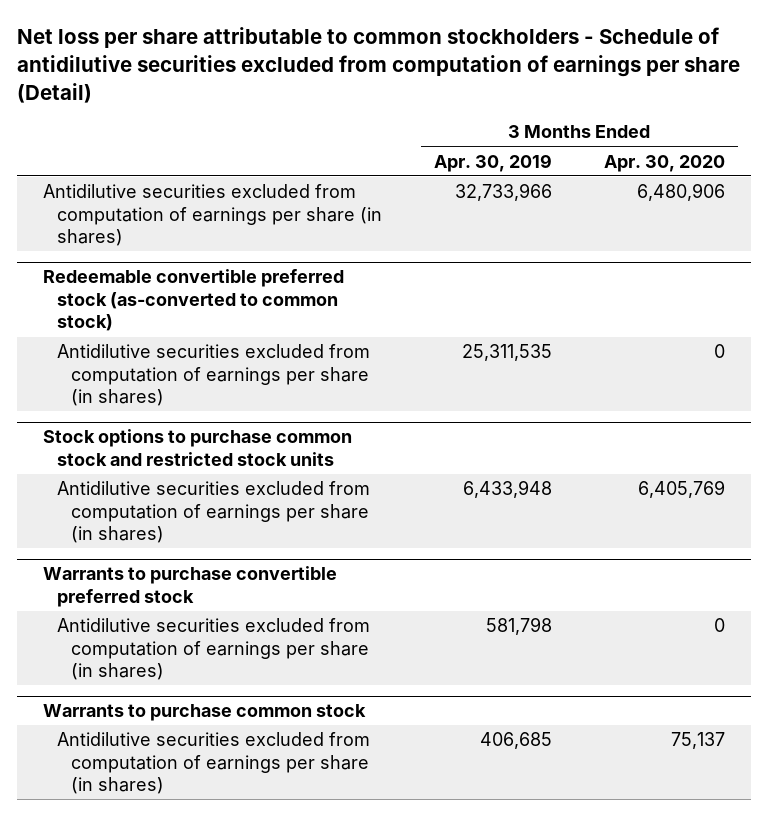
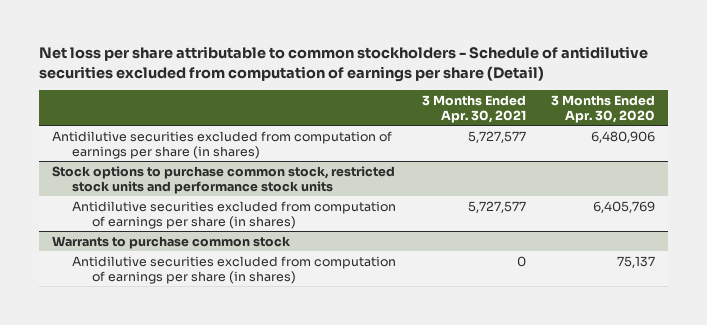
[433,153,552,172] Apr. 30, 2019 -> none
none -> [421,94,526,123] 3 Months Ended Apr. 30, 2021
[42,269,344,332] Redeemable convertible preferred stock (as-converted to common stock) -> none
[56,344,370,407] Antidilutive securities excluded from computation of earnings per share (in shares) -> none
[42,429,352,466] Stock options to purchase common stock and restricted stock units -> [52,165,396,194] Stock options to purchase common stock, restricted stock units and performance stock units
[42,566,337,607] Warrants to purchase convertible preferred stock -> none
[56,618,370,681] Antidilutive securities excluded from computation of earnings per share (in shares) -> none

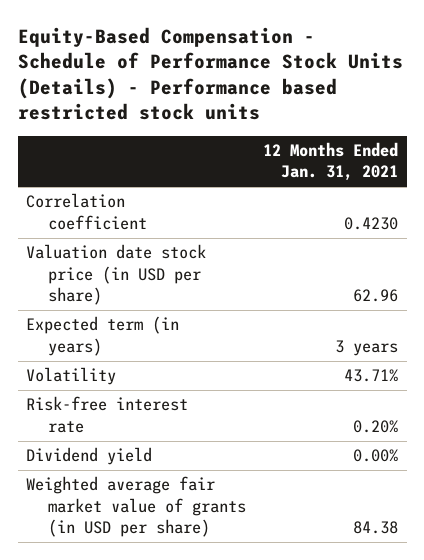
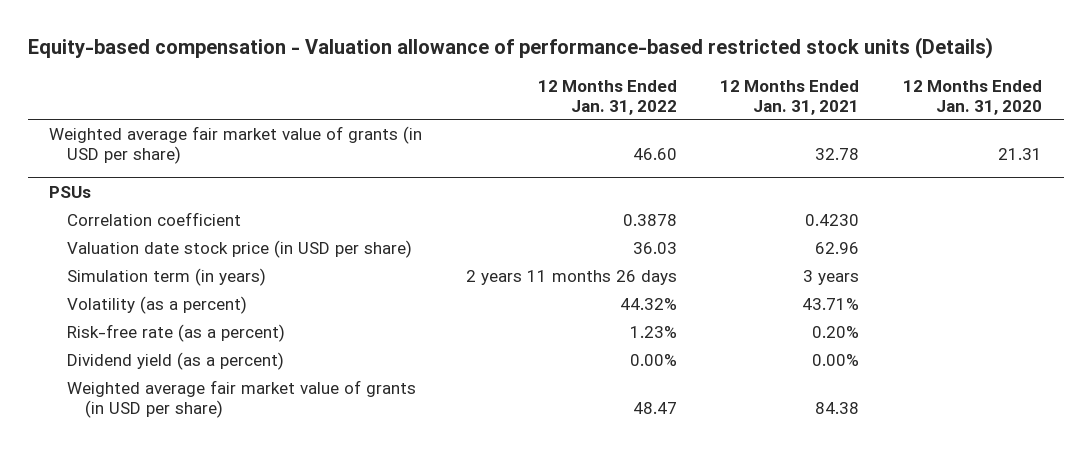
[17,27,403,121] Equity-Based Compensation - Schedule of Performance Stock Units (Details) - Performance based restricted stock units -> [27,37,993,60] Equity-based compensation - Valuation allowance of performance-based restricted stock units (Details)
none -> [537,79,677,115] 12 Months Ended Jan. 31, 2022
none -> [902,79,1042,115] 12 Months Ended Jan. 31, 2020
none -> [49,126,423,164] Weighted average fair market value of grants (in USD per share)
none -> [49,185,92,198] PSUs
[26,316,180,356] Expected term (in years) -> [67,268,267,287] Simulation term (in years)
[26,367,117,386] Volatility -> [67,296,248,315] Volatility (as a percent)
[26,396,189,433] Risk-free interest rate -> [67,324,286,343] Risk-free rate (as a percent)
[26,447,153,466] Dividend yield -> [67,352,285,371] Dividend yield (as a percent)

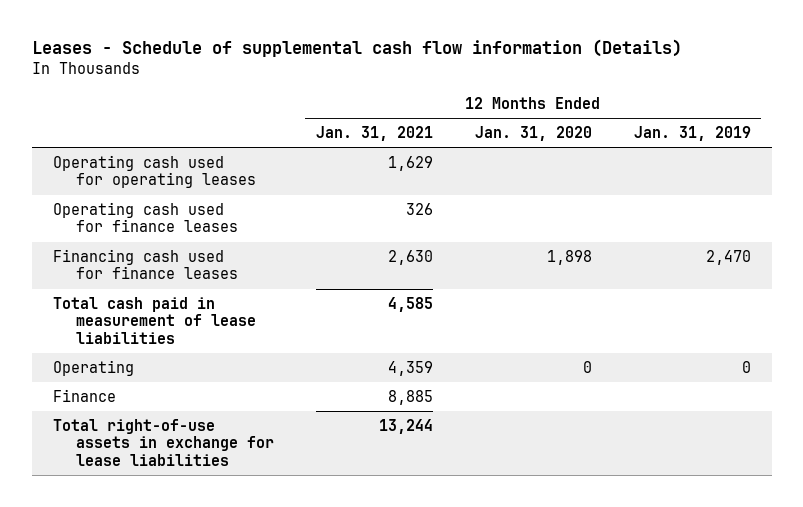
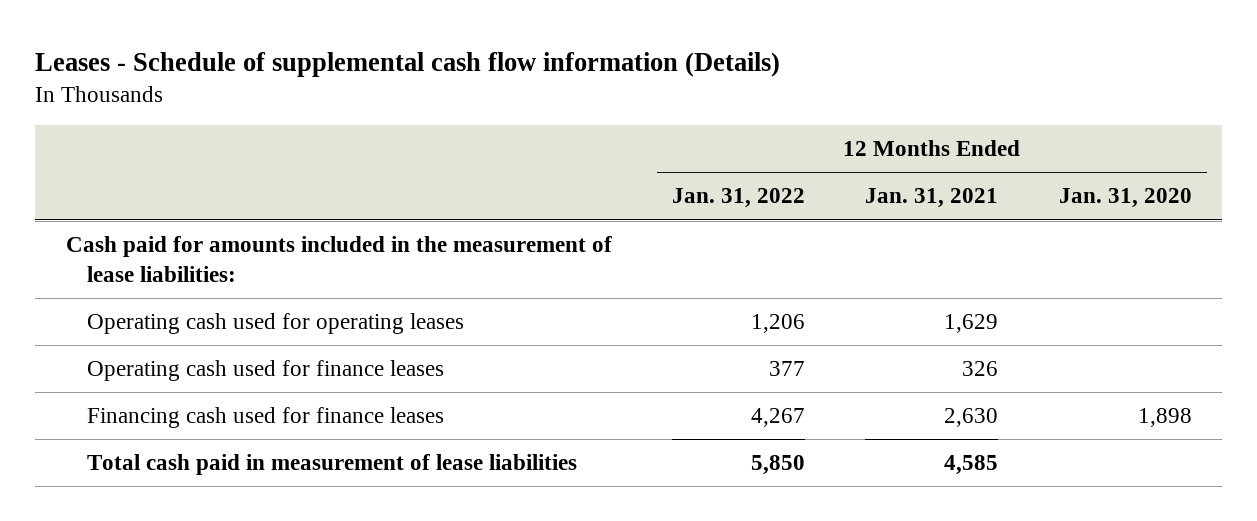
[633,126,751,142] Jan. 31, 2019 -> none
none -> [671,188,805,209] Jan. 31, 2022
none -> [65,236,612,282] Cash paid for amounts included in the measurement of lease liabilities:
[52,359,134,376] Operating -> none
[52,388,116,402] Finance -> none
[52,418,274,467] Total right-of-use assets in exchange for lease liabilities -> none

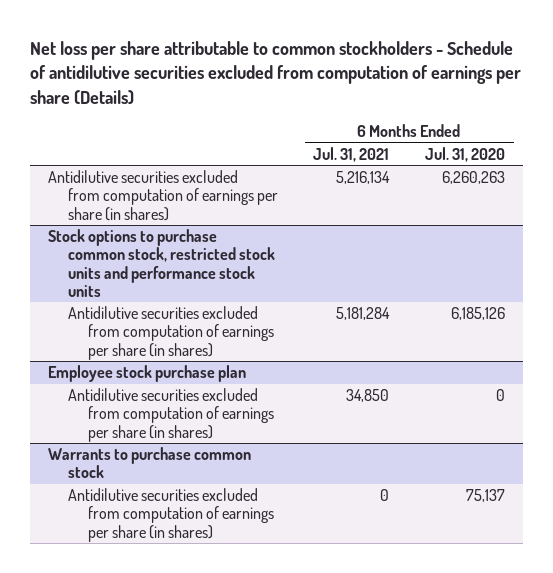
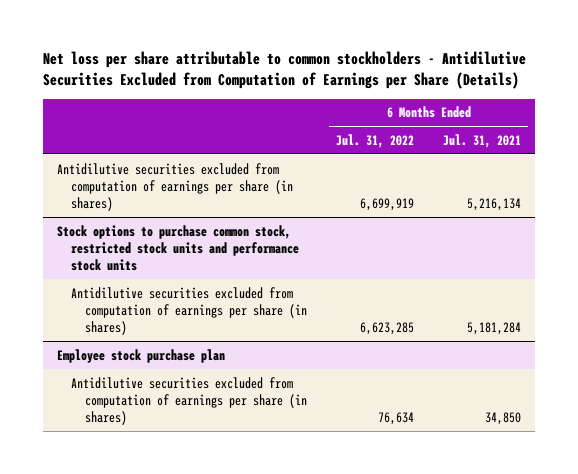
[30,40,522,105] Net loss per share attributable to common stockholders - Schedule of antidilutive securities excluded from computation of earnings per share (Details) -> [42,50,526,89] Net loss per share attributable to common stockholders - Antidilutive Securities Excluded from Computation of Earnings per Share (Details)
[424,146,505,162] Jul. 31, 2020 -> none
none -> [336,133,415,148] Jul. 31, 2022
[47,447,251,479] Warrants to purchase common stock -> none
[67,488,274,542] Antidilutive securities excluded from computation of earnings per share (in shares) -> none

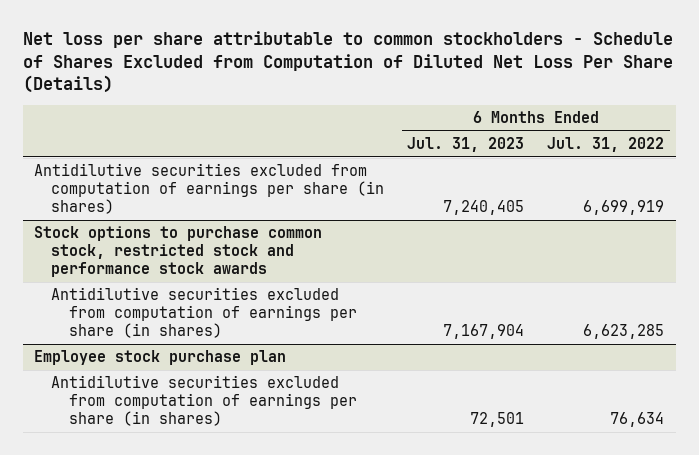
[42,50,526,89] Net loss per share attributable to common stockholders - Antidilutive Securities Excluded from Computation of Earnings per Share (Details) -> [22,31,673,94] Net loss per share attributable to common stockholders - Schedule of Shares Excluded from Computation of Diluted Net Loss Per Share (Details)
[443,133,522,148] Jul. 31, 2021 -> none
none -> [407,136,525,152] Jul. 31, 2023
[56,224,300,271] Stock options to purchase common stock, restricted stock units and performance stock units -> [34,226,323,277] Stock options to purchase common stock, restricted stock and performance stock awards

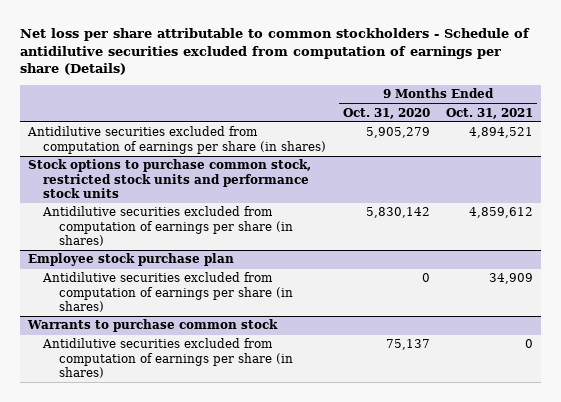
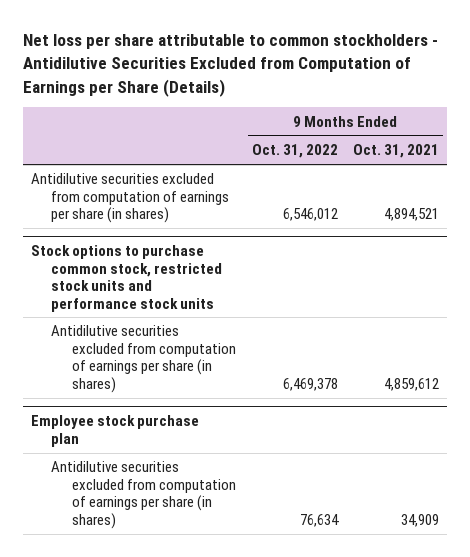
[20,27,531,76] Net loss per share attributable to common stockholders - Schedule of antidilutive securities excluded from computation of earnings per share (Details) -> [22,34,438,97] Net loss per share attributable to common stockholders - Antidilutive Securities Excluded from Computation of Earnings per Share (Details)
[342,107,430,119] Oct. 31, 2020 -> none
none -> [251,144,338,159] Oct. 31, 2022
[27,319,279,333] Warrants to purchase common stock -> none
[42,338,293,378] Antidilutive securities excluded from computation of earnings per share (in shares) -> none

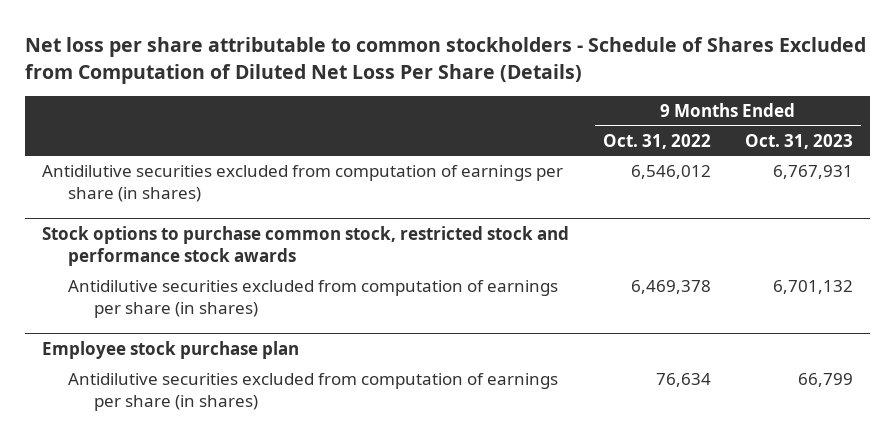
[22,34,438,97] Net loss per share attributable to common stockholders - Antidilutive Securities Excluded from Computation of Earnings per Share (Details) -> [25,37,867,84] Net loss per share attributable to common stockholders - Schedule of Shares Excluded from Computation of Diluted Net Loss Per Share (Details)
[353,144,440,159] Oct. 31, 2021 -> none
none -> [744,133,853,149] Oct. 31, 2023
[30,245,223,312] Stock options to purchase common stock, restricted stock units and performance stock units -> [42,225,570,266] Stock options to purchase common stock, restricted stock and performance stock awards

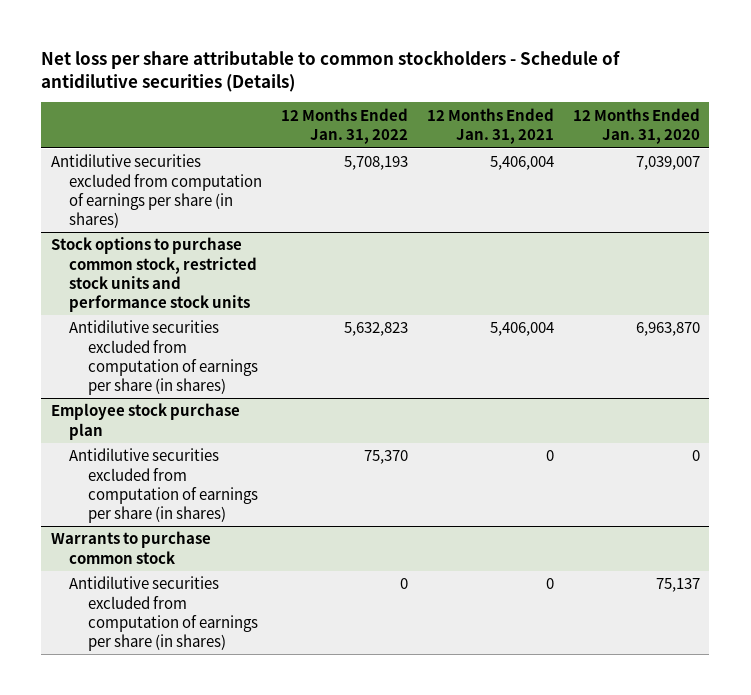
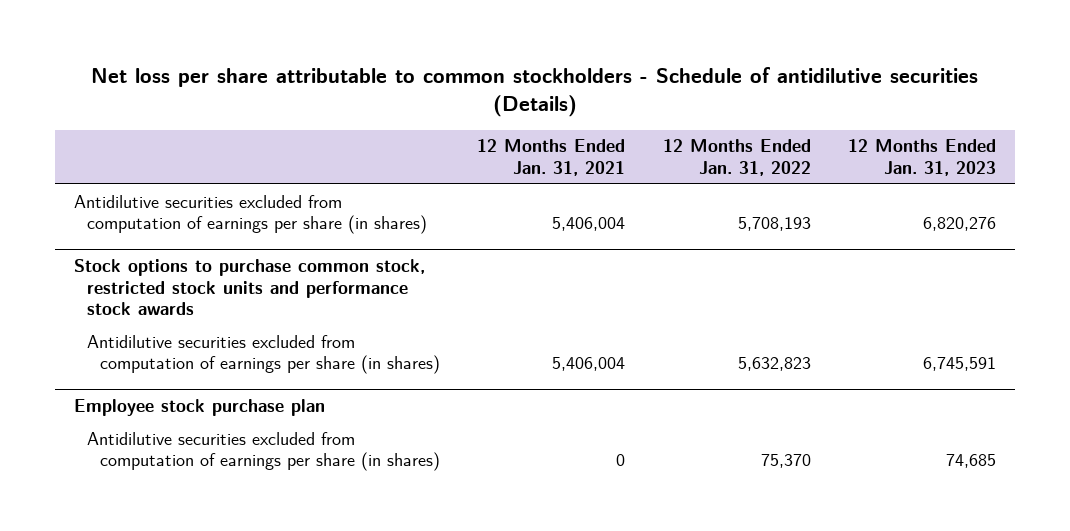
[573,107,701,144] 12 Months Ended Jan. 31, 2020 -> none
none -> [847,139,996,176] 12 Months Ended Jan. 31, 2023
[50,237,258,312] Stock options to purchase common stock, restricted stock units and performance stock units -> [73,259,425,316] Stock options to purchase common stock, restricted stock units and performance stock awards
[50,531,211,564] Warrants to purchase common stock -> none
[69,576,258,651] Antidilutive securities excluded from computation of earnings per share (in shares) -> none

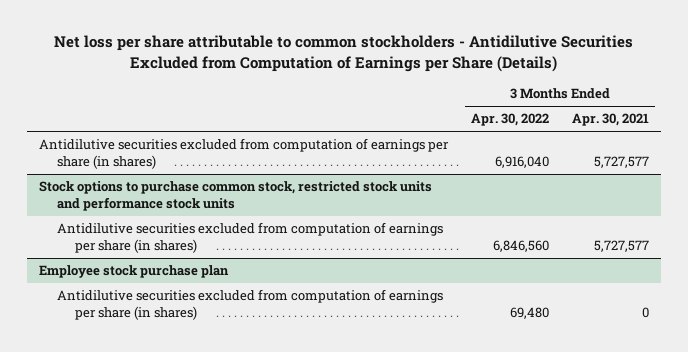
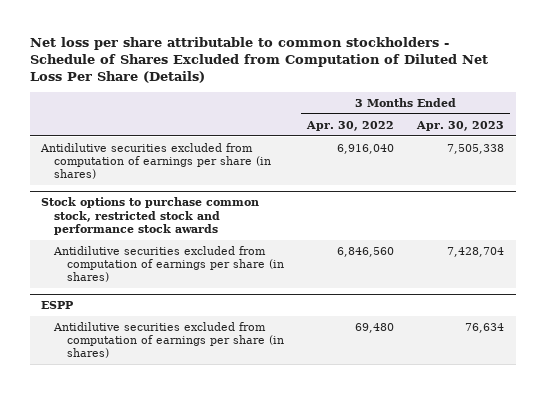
[53,35,633,72] Net loss per share attributable to common stockholders - Antidilutive Securities Excluded from Computation of Earnings per Share (Details) -> [29,36,488,84] Net loss per share attributable to common stockholders - Schedule of Shares Excluded from Computation of Diluted Net Loss Per Share (Details)
[572,113,650,127] Apr. 30, 2021 -> none
none -> [416,120,505,131] Apr. 30, 2023
[38,181,432,211] Stock options to purchase common stock, restricted stock units and performance stock units -> [41,197,260,235] Stock options to purchase common stock, restricted stock and performance stock awards
[38,265,229,279] Employee stock purchase plan -> [41,301,74,310] ESPP

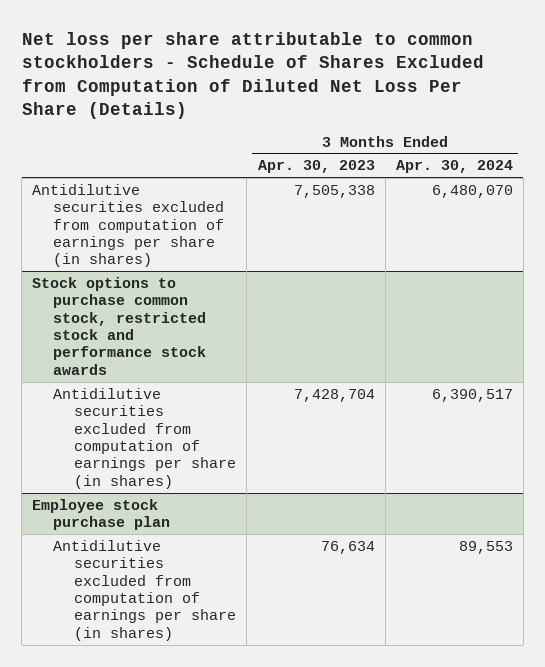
[306,120,395,131] Apr. 30, 2022 -> none
none -> [395,160,513,174] Apr. 30, 2024
[41,301,74,310] ESPP -> [32,498,171,531] Employee stock purchase plan

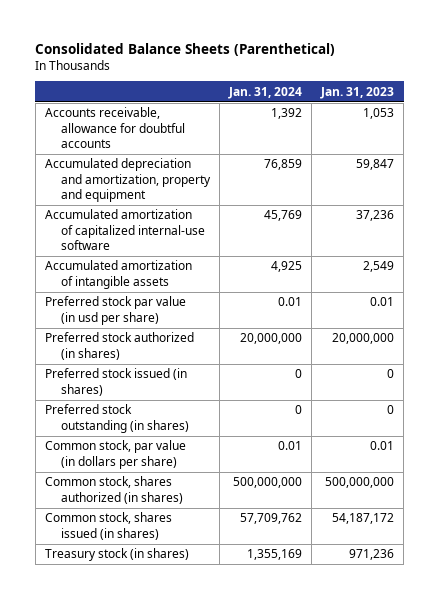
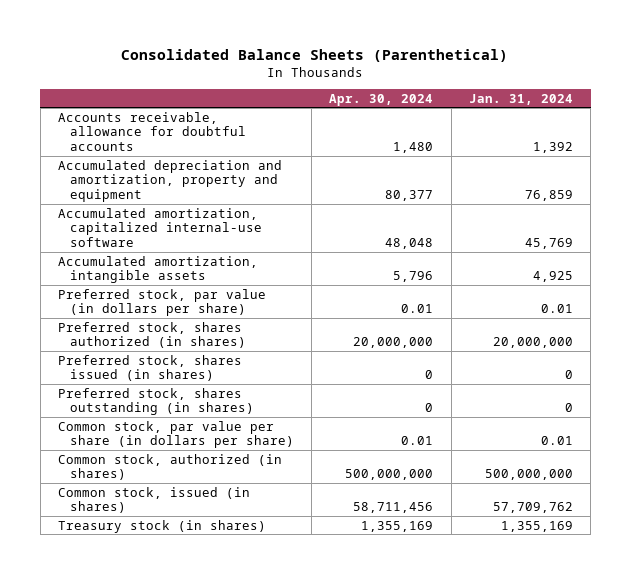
[320,86,395,99] Jan. 31, 2023 -> none
none -> [329,93,434,106] Apr. 30, 2024
[44,209,205,251] Accumulated amortization of capitalized internal-use software -> [57,207,263,248] Accumulated amortization, capitalized internal-use software
[44,260,192,289] Accumulated amortization of intangible assets -> [57,255,258,284] Accumulated amortization, intangible assets
[44,296,186,325] Preferred stock par value (in usd per share) -> [57,288,266,317] Preferred stock, par value (in dollars per share)
[44,332,194,360] Preferred stock authorized (in shares) -> [57,321,247,349] Preferred stock, shares authorized (in shares)
[44,368,187,396] Preferred stock issued (in shares) -> [57,354,242,382] Preferred stock, shares issued (in shares)
[44,404,189,433] Preferred stock outstanding (in shares) -> [57,387,255,416] Preferred stock, shares outstanding (in shares)
[44,440,186,469] Common stock, par value (in dollars per share) -> [57,420,295,449] Common stock, par value per share (in dollars per share)
[44,476,183,504] Common stock, shares authorized (in shares) -> [57,453,282,481] Common stock, authorized (in shares)
[44,512,172,540] Common stock, shares issued (in shares) -> [57,486,250,514] Common stock, issued (in shares)

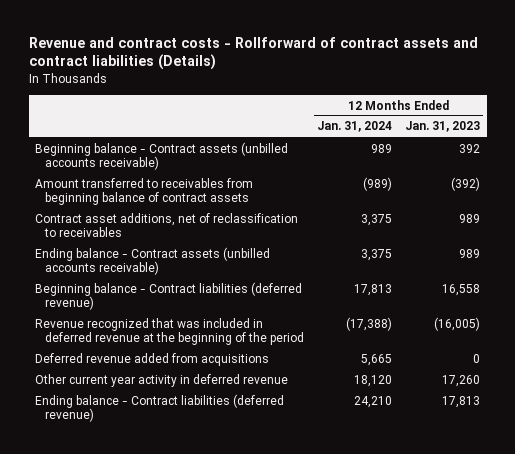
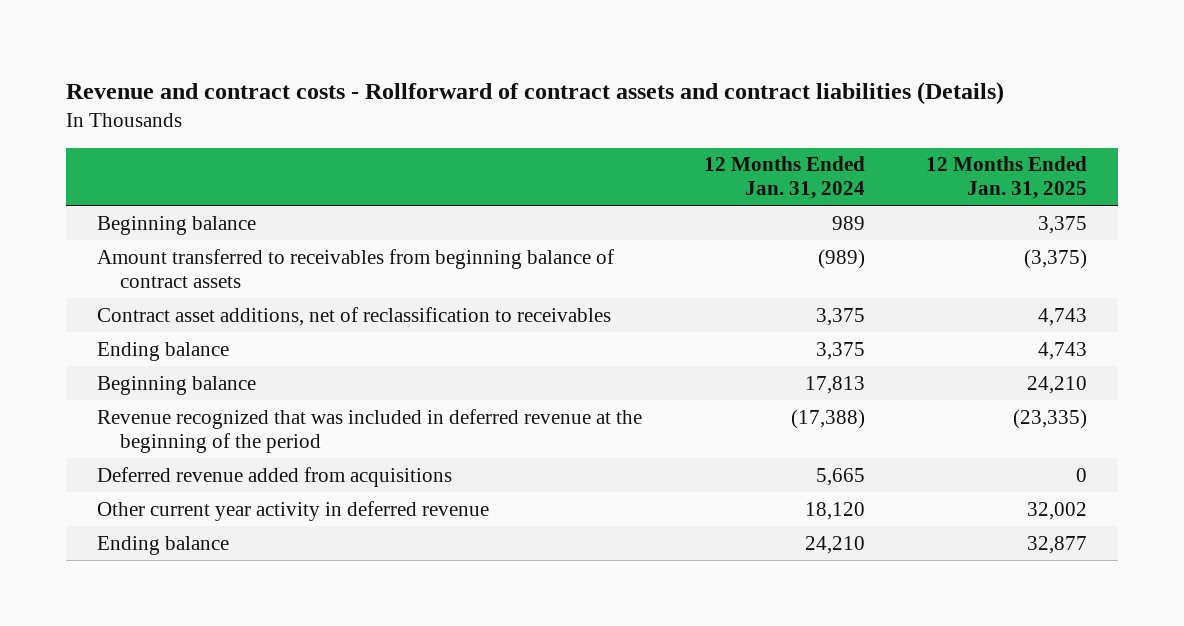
[405,121,481,133] Jan. 31, 2023 -> none
none -> [925,156,1087,200] 12 Months Ended Jan. 31, 2025
[35,141,289,171] Beginning balance - Contract assets (unbilled accounts receivable) -> [97,215,257,235] Beginning balance
[35,246,271,276] Ending balance - Contract assets (unbilled accounts receivable) -> [97,341,230,361] Ending balance
[35,281,303,311] Beginning balance - Contract liabilities (deferred revenue) -> [97,375,257,395] Beginning balance
[35,393,285,423] Ending balance - Contract liabilities (deferred revenue) -> [97,535,230,555] Ending balance

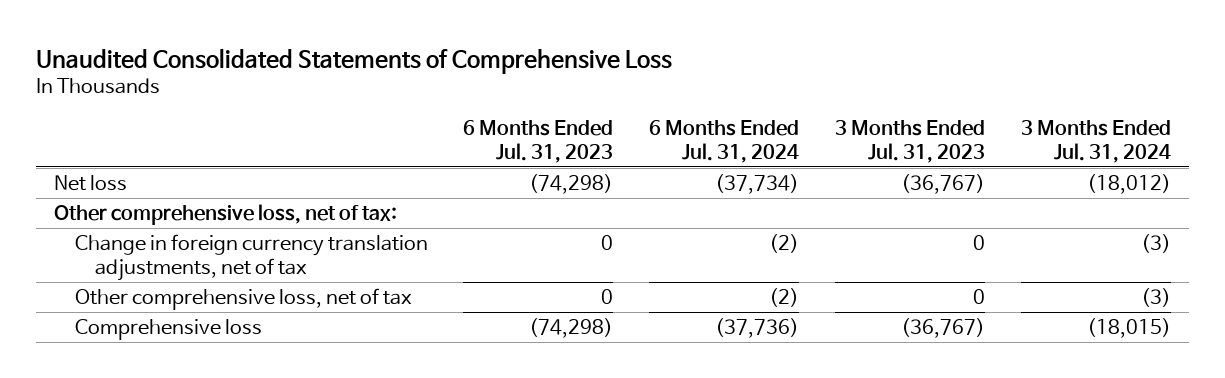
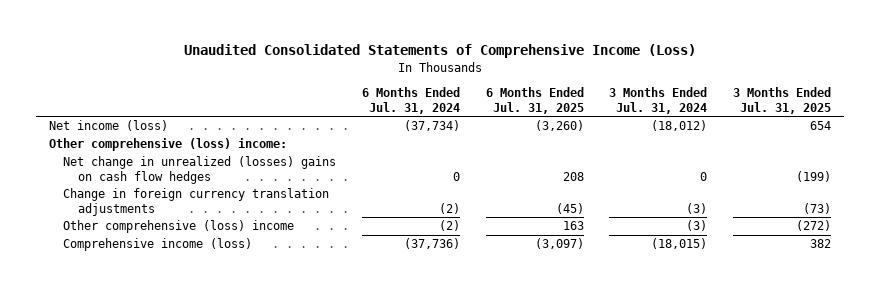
[36,47,673,74] Unaudited Consolidated Statements of Comprehensive Loss -> [184,44,697,59] Unaudited Consolidated Statements of Comprehensive Income (Loss)
[463,120,614,163] 6 Months Ended Jul. 31, 2023 -> none
[834,120,985,163] 3 Months Ended Jul. 31, 2023 -> none
none -> [485,87,584,114] 6 Months Ended Jul. 31, 2025
none -> [732,87,831,114] 3 Months Ended Jul. 31, 2025
[54,204,398,226] Other comprehensive loss, net of tax: -> none
[54,175,128,192] Net loss -> [49,120,169,132] Net income (loss)
none -> [49,138,288,152] Other comprehensive (loss) income:
none -> [63,156,337,184] Net change in unrealized (losses) gains on cash flow hedges
[74,234,428,281] Change in foreign currency translation adjustments, net of tax -> [63,188,330,216] Change in foreign currency translation adjustments
[74,288,412,311] Other comprehensive loss, net of tax -> [63,220,295,234] Other comprehensive (loss) income
[74,319,262,341] Comprehensive loss -> [63,238,253,252] Comprehensive income (loss)

